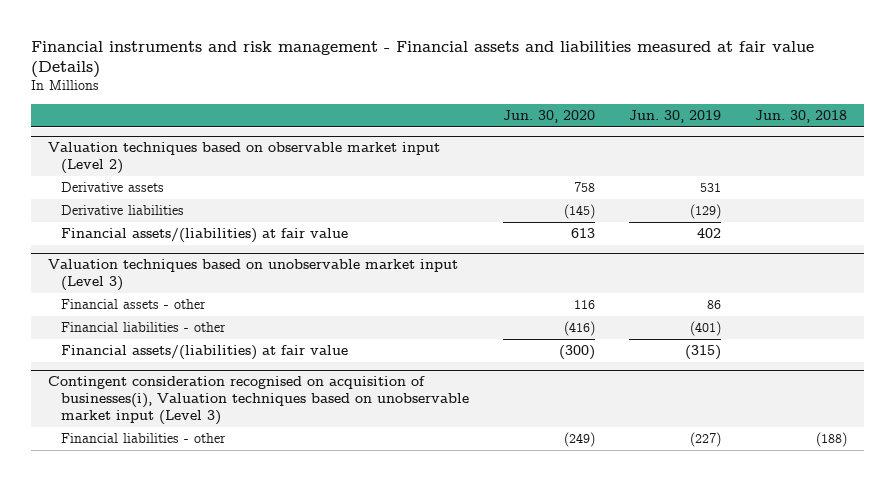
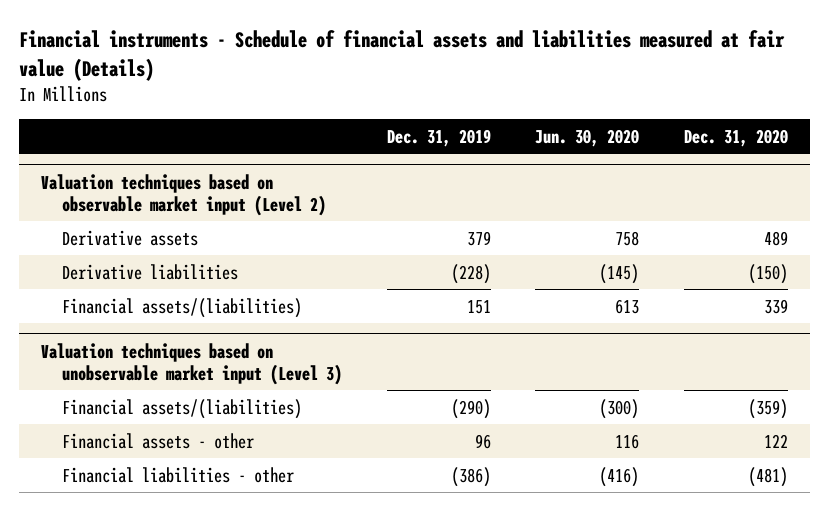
[31,40,815,79] Financial instruments and risk management - Financial assets and liabilities measured at fair value (Details) -> [18,30,785,81] Financial instruments - Schedule of financial assets and liabilities measured at fair value (Details)
[628,109,721,123] Jun. 30, 2019 -> none
[754,109,847,123] Jun. 30, 2018 -> none
none -> [386,128,491,147] Dec. 31, 2019
none -> [684,128,789,147] Dec. 31, 2020
[60,228,348,244] Financial assets/(liabilities) at fair value -> [61,297,302,318] Financial assets/(liabilities)
none -> [61,398,302,419] Financial assets/(liabilities)
[60,345,348,361] Financial assets/(liabilities) at fair value -> none
[48,376,469,425] Contingent consideration recognised on acquisition of businesses(i), Valuation techniques based on unobservable market input (Level 3) -> none
[60,433,226,444] Financial liabilities - other -> none

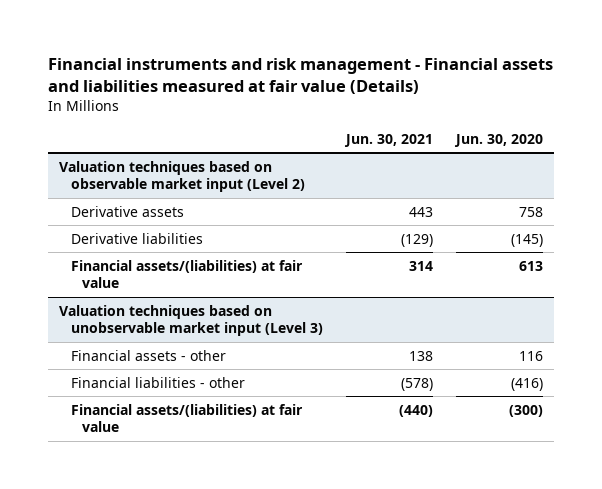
[18,30,785,81] Financial instruments - Schedule of financial assets and liabilities measured at fair value (Details) -> [47,57,553,94] Financial instruments and risk management - Financial assets and liabilities measured at fair value (Details)
[386,128,491,147] Dec. 31, 2019 -> none
[684,128,789,147] Dec. 31, 2020 -> none
none -> [343,133,433,147] Jun. 30, 2021
[61,297,302,318] Financial assets/(liabilities) -> [70,259,303,289] Financial assets/(liabilities) at fair value
[61,398,302,419] Financial assets/(liabilities) -> none
none -> [70,403,303,433] Financial assets/(liabilities) at fair value

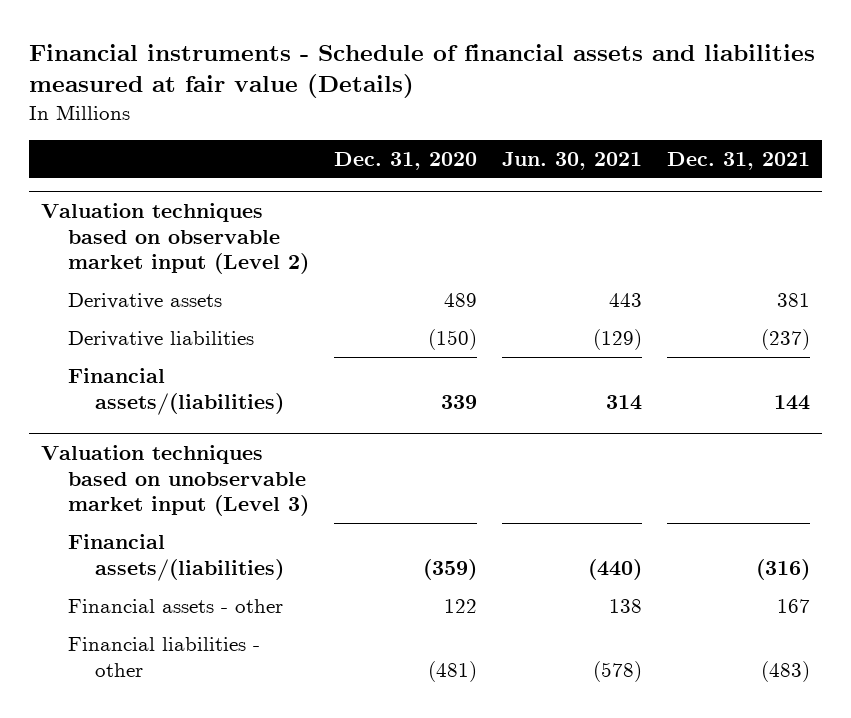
[47,57,553,94] Financial instruments and risk management - Financial assets and liabilities measured at fair value (Details) -> [28,43,815,99] Financial instruments - Schedule of financial assets and liabilities measured at fair value (Details)
[453,133,543,147] Jun. 30, 2020 -> none
none -> [334,151,478,170] Dec. 31, 2020
none -> [666,151,810,170] Dec. 31, 2021
[70,259,303,289] Financial assets/(liabilities) at fair value -> [68,367,285,415] Financial assets/(liabilities)
none -> [68,533,285,581] Financial assets/(liabilities)
[70,403,303,433] Financial assets/(liabilities) at fair value -> none

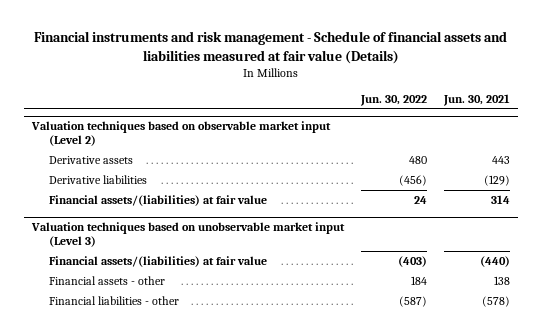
[28,43,815,99] Financial instruments - Schedule of financial assets and liabilities measured at fair value (Details) -> [33,31,507,64] Financial instruments and risk management - Schedule of financial assets and liabilities measured at fair value (Details)
[334,151,478,170] Dec. 31, 2020 -> none
[666,151,810,170] Dec. 31, 2021 -> none
none -> [359,94,427,106] Jun. 30, 2022
[68,367,285,415] Financial assets/(liabilities) -> [48,195,267,207] Financial assets/(liabilities) at fair value
[68,533,285,581] Financial assets/(liabilities) -> [48,256,267,268] Financial assets/(liabilities) at fair value

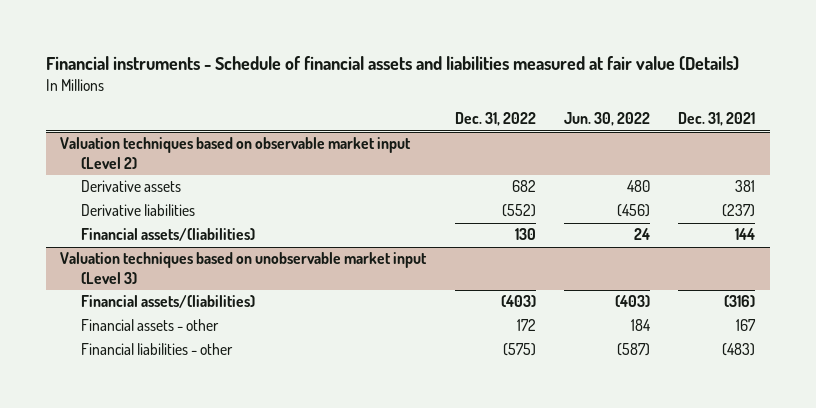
[33,31,507,64] Financial instruments and risk management - Schedule of financial assets and liabilities measured at fair value (Details) -> [46,56,740,72] Financial instruments - Schedule of financial assets and liabilities measured at fair value (Details)
[442,93,510,106] Jun. 30, 2021 -> none
none -> [454,112,536,127] Dec. 31, 2022
none -> [678,112,756,127] Dec. 31, 2021
[48,195,267,207] Financial assets/(liabilities) at fair value -> [81,228,256,242] Financial assets/(liabilities)
[48,256,267,268] Financial assets/(liabilities) at fair value -> [81,295,256,309] Financial assets/(liabilities)

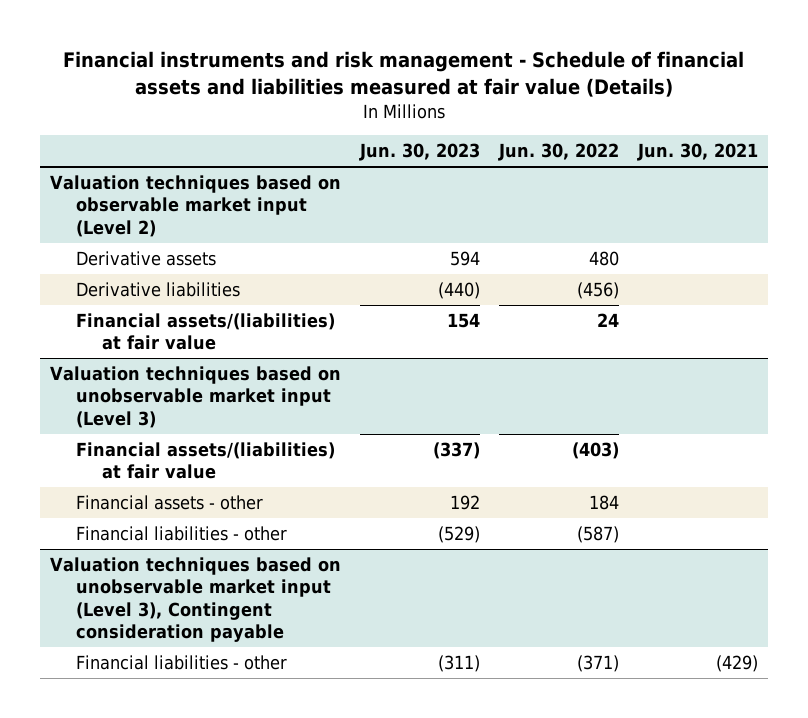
[46,56,740,72] Financial instruments - Schedule of financial assets and liabilities measured at fair value (Details) -> [63,51,745,98] Financial instruments and risk management - Schedule of financial assets and liabilities measured at fair value (Details)
[454,112,536,127] Dec. 31, 2022 -> none
[678,112,756,127] Dec. 31, 2021 -> none
none -> [359,143,481,162] Jun. 30, 2023
none -> [637,143,759,162] Jun. 30, 2021
[81,228,256,242] Financial assets/(liabilities) -> [75,312,335,351] Financial assets/(liabilities) at fair value
[81,295,256,309] Financial assets/(liabilities) -> [75,441,335,480] Financial assets/(liabilities) at fair value
none -> [49,556,341,643] Valuation techniques based on unobservable market input (Level 3), Contingent consideration payable
none -> [75,654,287,670] Financial liabilities - other

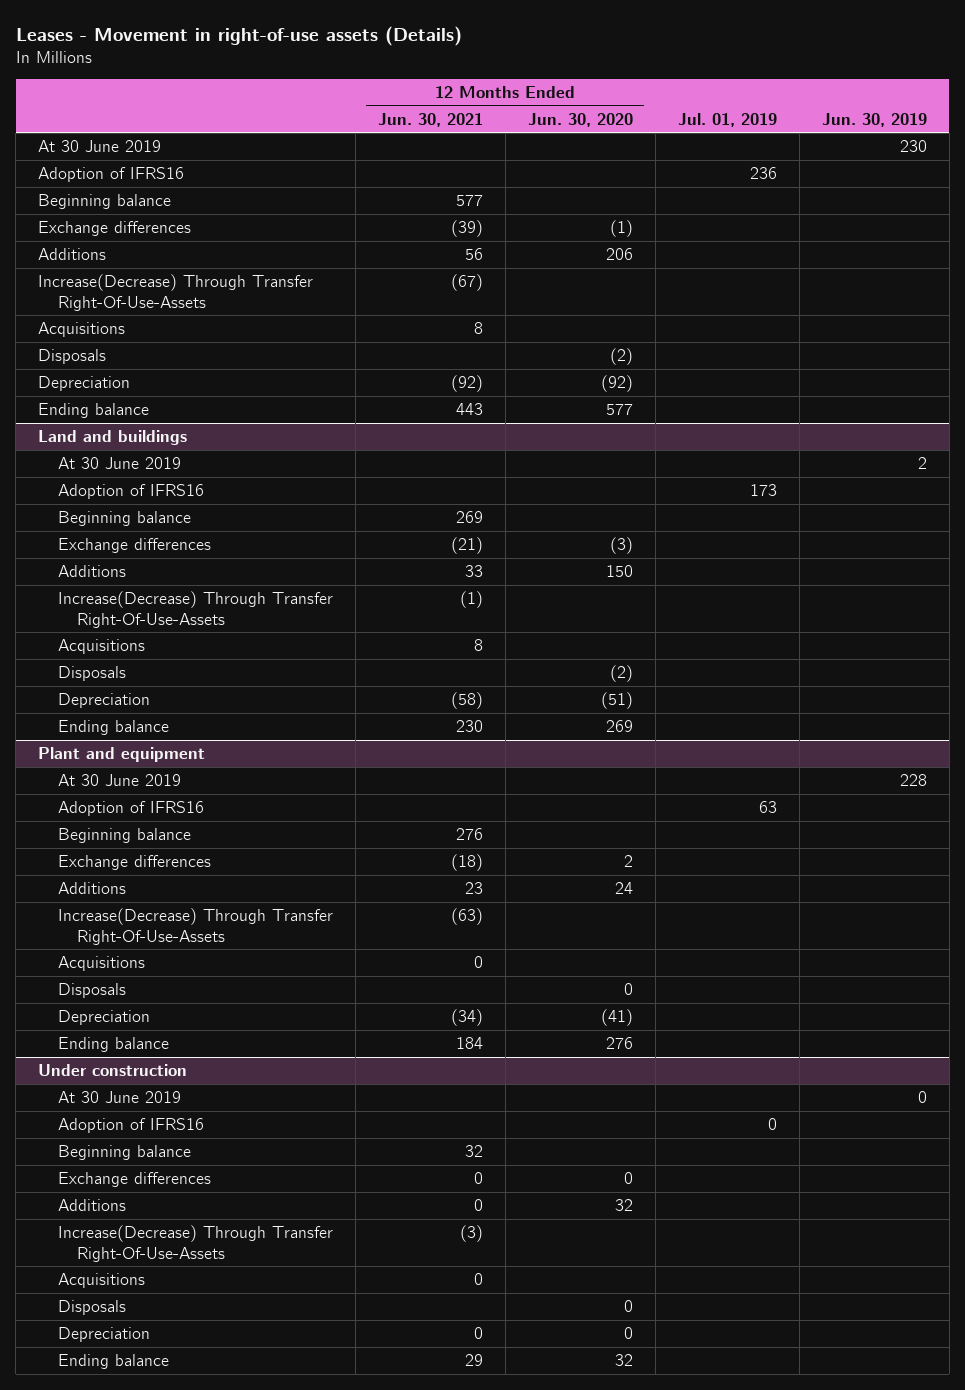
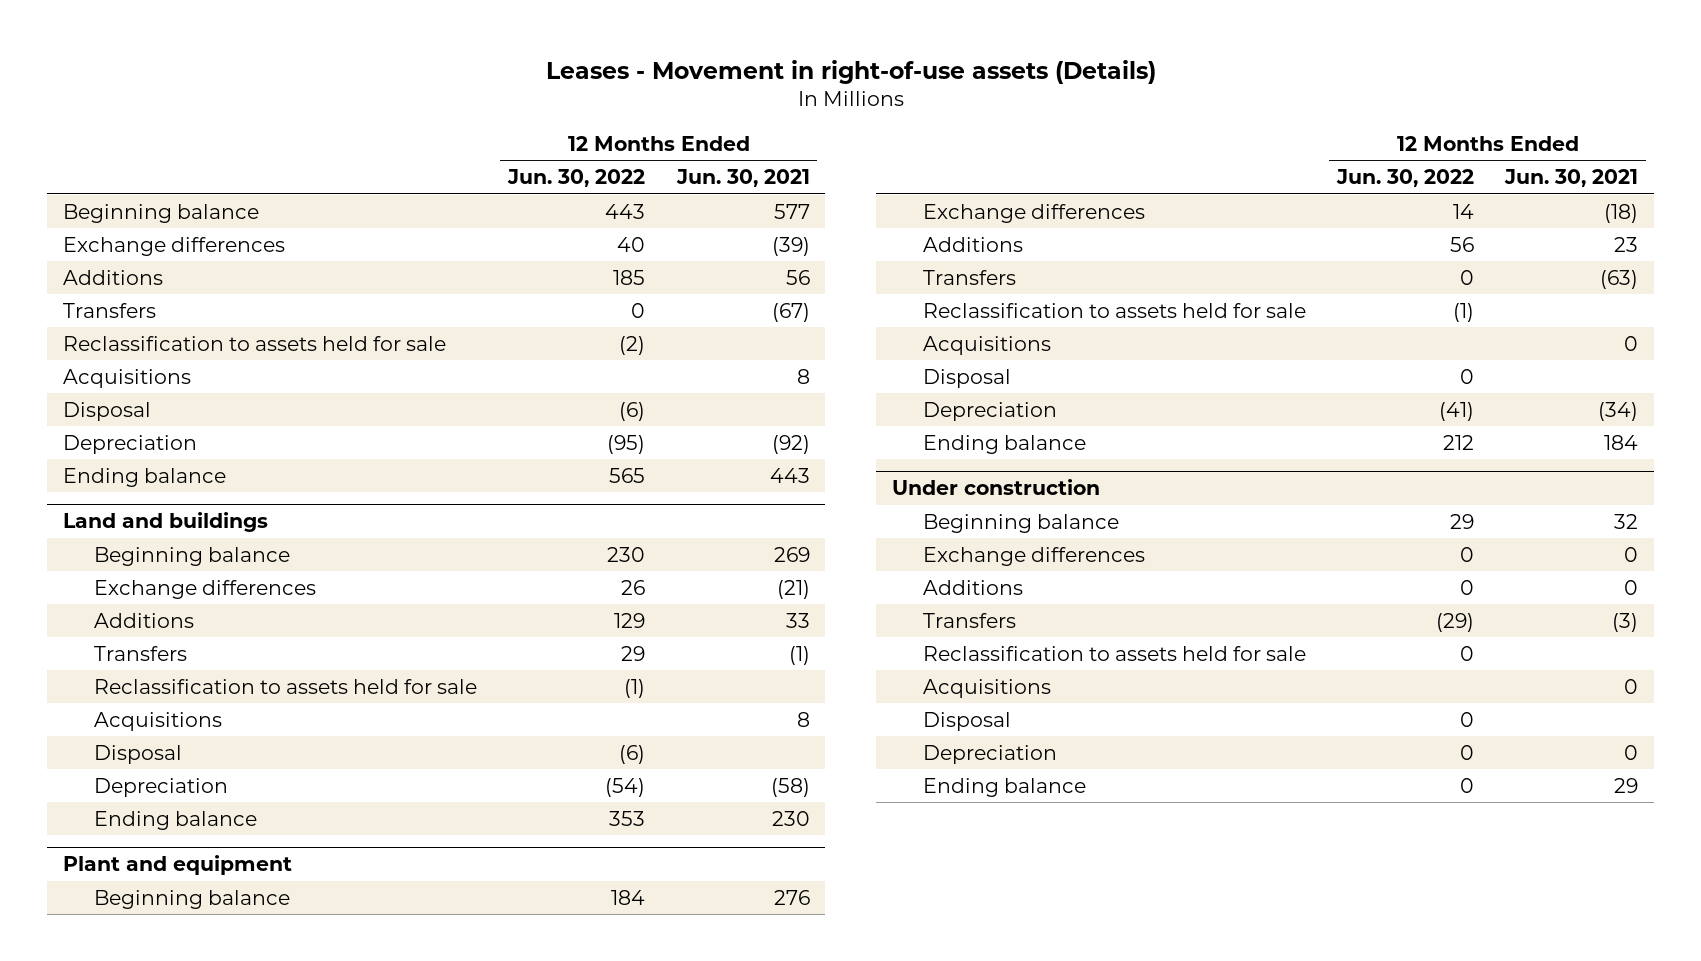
[527,112,633,127] Jun. 30, 2020 -> none
[677,112,777,127] Jul. 01, 2019 -> none
[821,112,927,127] Jun. 30, 2019 -> none
none -> [507,169,646,188] Jun. 30, 2022
[38,139,162,152] At 30 June 2019 -> none
[38,166,185,182] Adoption of IFRS16 -> none
[38,273,314,311] Increase(Decrease) Through Transfer Right-Of-Use-Assets -> [63,302,157,318] Transfers
none -> [63,335,447,351] Reclassification to assets held for sale
[38,348,107,364] Disposals -> [63,401,152,421] Disposal
[57,456,181,469] At 30 June 2019 -> none
[57,483,204,499] Adoption of IFRS16 -> none
[57,590,333,628] Increase(Decrease) Through Transfer Right-Of-Use-Assets -> [93,645,187,661] Transfers
none -> [93,678,477,694] Reclassification to assets held for sale
[57,665,126,681] Disposals -> [93,744,182,764] Disposal
[57,773,181,786] At 30 June 2019 -> none
[57,800,204,816] Adoption of IFRS16 -> none
[57,907,333,945] Increase(Decrease) Through Transfer Right-Of-Use-Assets -> [922,269,1016,285] Transfers
none -> [922,302,1306,318] Reclassification to assets held for sale
[57,982,126,998] Disposals -> [922,368,1011,388] Disposal
[57,1090,181,1103] At 30 June 2019 -> none
[57,1117,204,1133] Adoption of IFRS16 -> none
[57,1224,333,1262] Increase(Decrease) Through Transfer Right-Of-Use-Assets -> [922,612,1016,628] Transfers
none -> [922,645,1306,661] Reclassification to assets held for sale
[57,1299,126,1315] Disposals -> [922,711,1011,731] Disposal

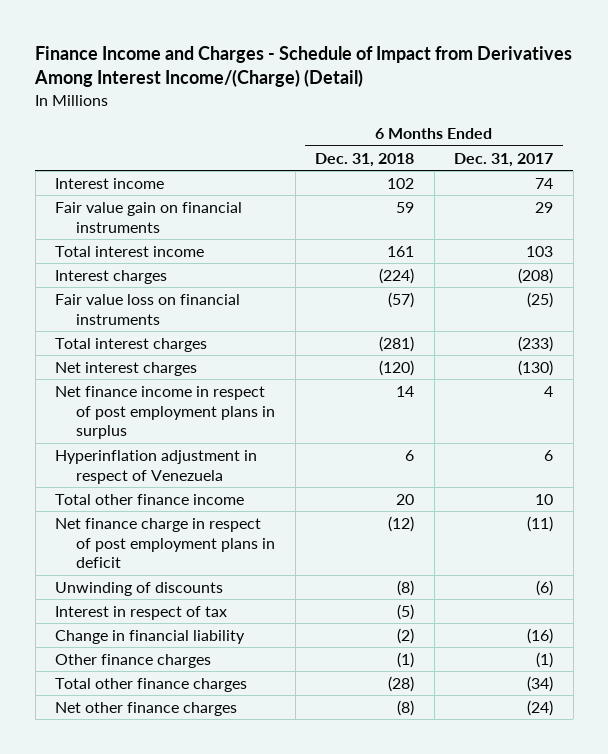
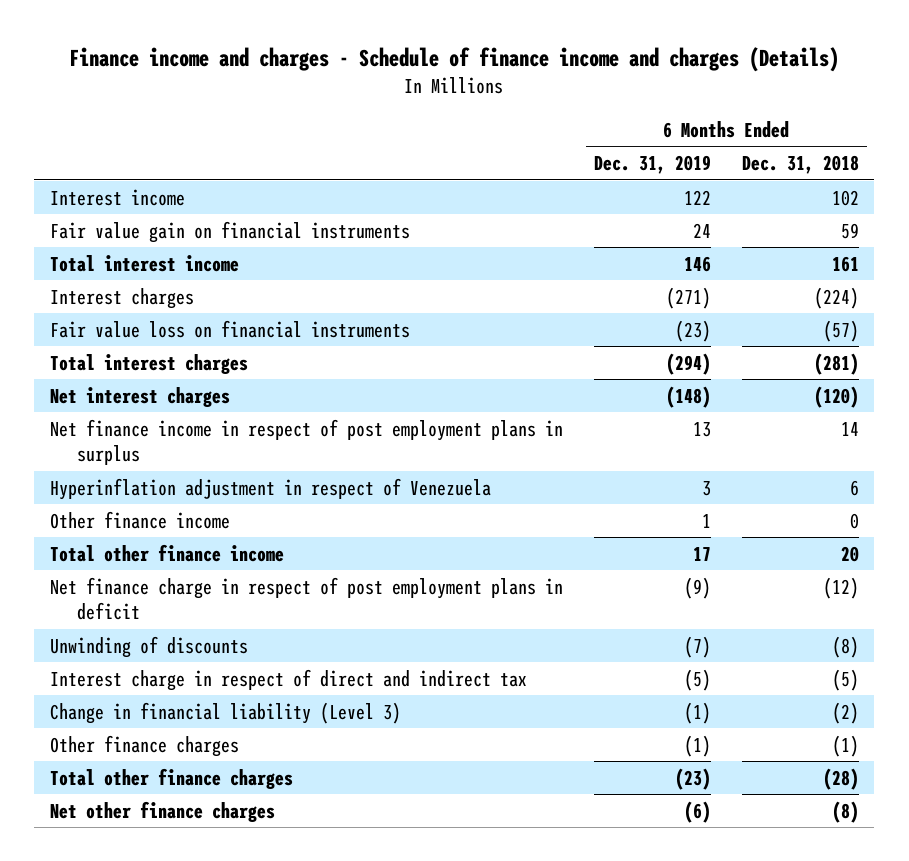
[34,45,573,88] Finance Income and Charges - Schedule of Impact from Derivatives Among Interest Income/(Charge) (Detail) -> [69,46,840,72] Finance income and charges - Schedule of finance income and charges (Details)
[454,152,554,167] Dec. 31, 2017 -> none
none -> [593,155,711,175] Dec. 31, 2019
none -> [49,510,230,529] Other finance income
[55,605,228,620] Interest in respect of tax -> [49,668,527,691] Interest charge in respect of direct and indirect tax
[55,629,246,644] Change in financial liability -> [49,701,401,724] Change in financial liability (Level 3)

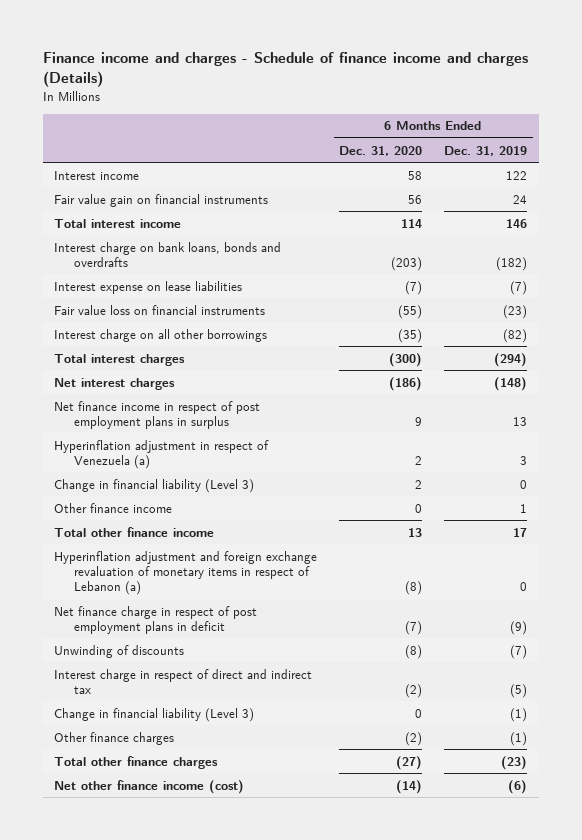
[741,155,859,175] Dec. 31, 2018 -> none
none -> [339,145,423,156] Dec. 31, 2020
[49,287,194,309] Interest charges -> none
none -> [54,241,282,267] Interest charge on bank loans, bonds and overdrafts
none -> [54,280,243,294] Interest expense on lease liabilities
none -> [54,328,268,342] Interest charge on all other borrowings
[49,477,491,500] Hyperinflation adjustment in respect of Venezuela -> [54,439,270,469] Hyperinflation adjustment in respect of Venezuela (a)
none -> [54,478,255,493] Change in financial liability (Level 3)
none -> [54,550,318,596] Hyperinflation adjustment and foreign exchange revaluation of monetary items in respect of Lebanon (a)
[49,800,275,822] Net other finance charges -> [54,779,245,794] Net other finance income (cost)

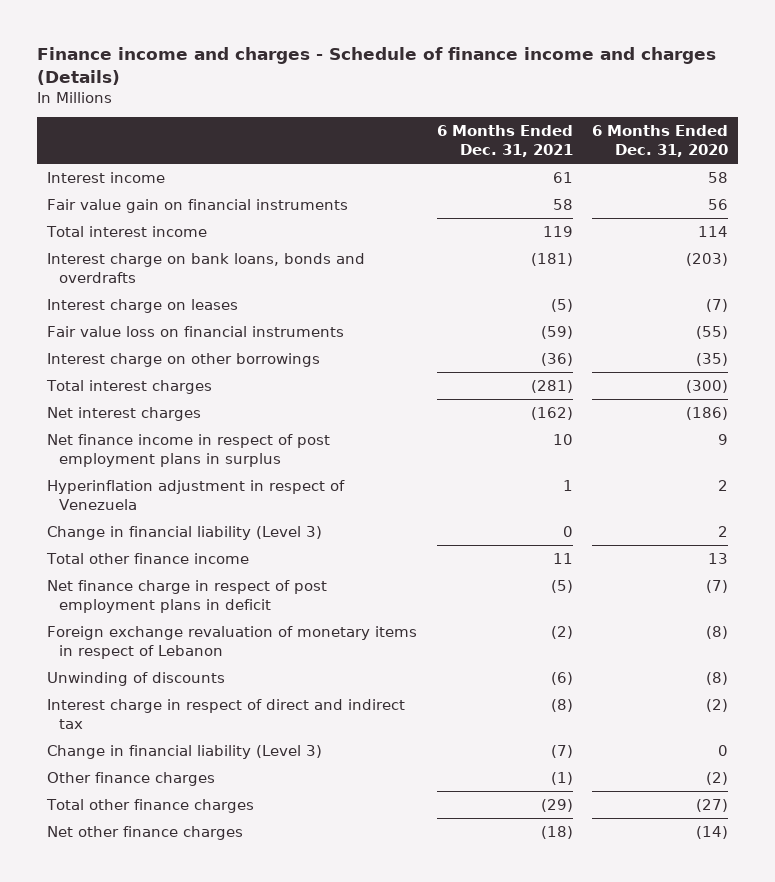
[444,145,528,156] Dec. 31, 2019 -> none
none -> [436,125,573,158] 6 Months Ended Dec. 31, 2021
[54,280,243,294] Interest expense on lease liabilities -> [47,298,239,313] Interest charge on leases
[54,328,268,342] Interest charge on all other borrowings -> [47,352,321,367] Interest charge on other borrowings
[54,439,270,469] Hyperinflation adjustment in respect of Venezuela (a) -> [47,479,346,510] Hyperinflation adjustment in respect of Venezuela
[54,502,173,513] Other finance income -> none
[54,550,318,596] Hyperinflation adjustment and foreign exchange revaluation of monetary items in respect of Lebanon (a) -> none
none -> [47,625,418,659] Foreign exchange revaluation of monetary items in respect of Lebanon
[54,779,245,794] Net other finance income (cost) -> [47,825,244,840] Net other finance charges

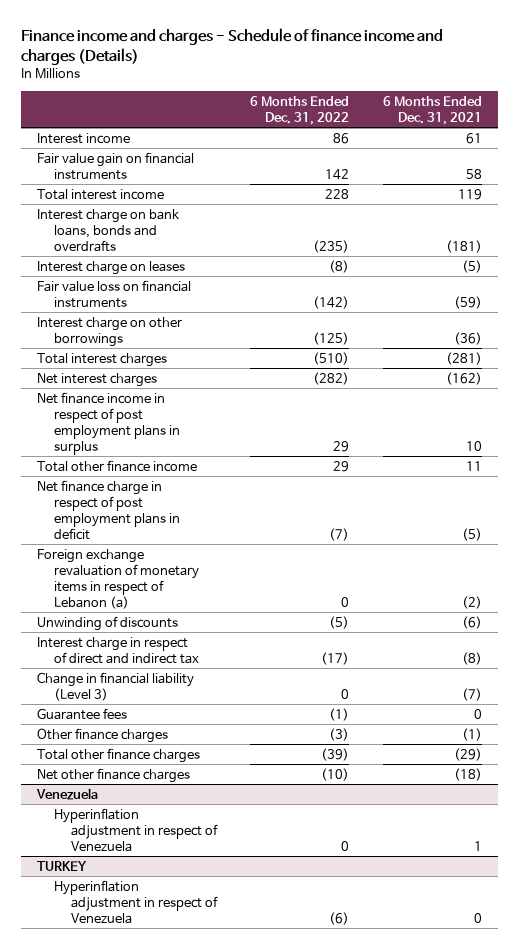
[592,125,729,158] 6 Months Ended Dec. 31, 2020 -> none
none -> [250,95,350,125] 6 Months Ended Dec. 31, 2022
[47,479,346,510] Hyperinflation adjustment in respect of Venezuela -> none
[47,525,323,540] Change in financial liability (Level 3) -> none
[47,625,418,659] Foreign exchange revaluation of monetary items in respect of Lebanon -> [37,548,200,610] Foreign exchange revaluation of monetary items in respect of Lebanon (a)
none -> [37,707,128,720] Guarantee fees
none -> [36,787,99,800] Venezuela
none -> [54,807,219,852] Hyperinflation adjustment in respect of Venezuela
none -> [37,860,88,871] TURKEY
none -> [54,879,219,924] Hyperinflation adjustment in respect of Venezuela

